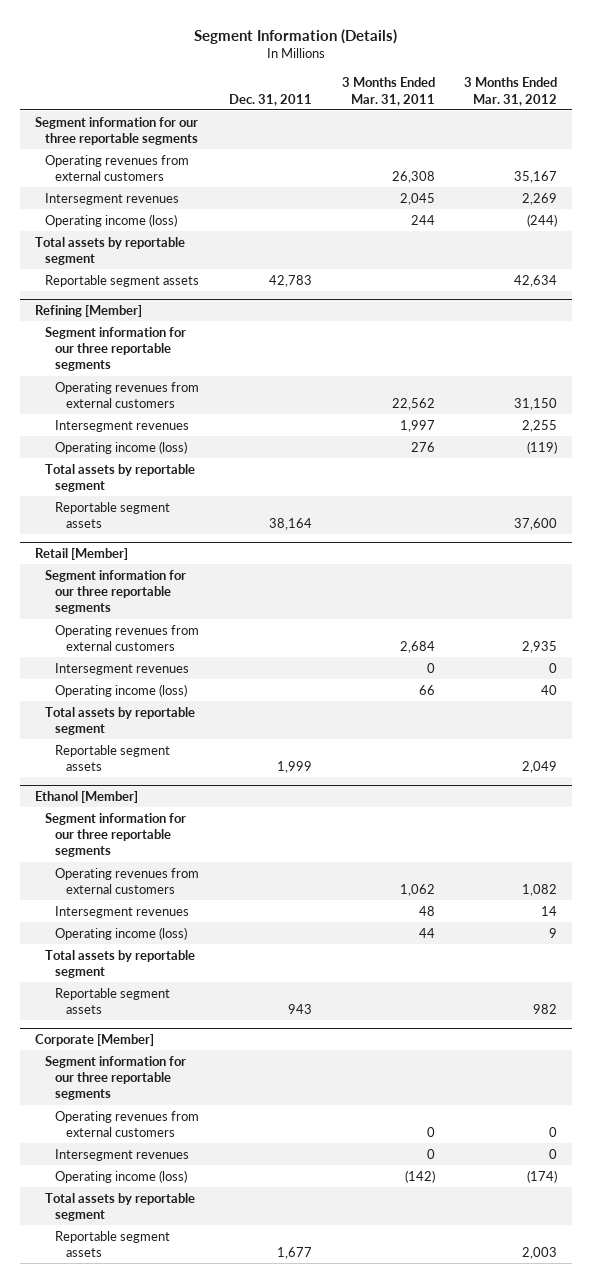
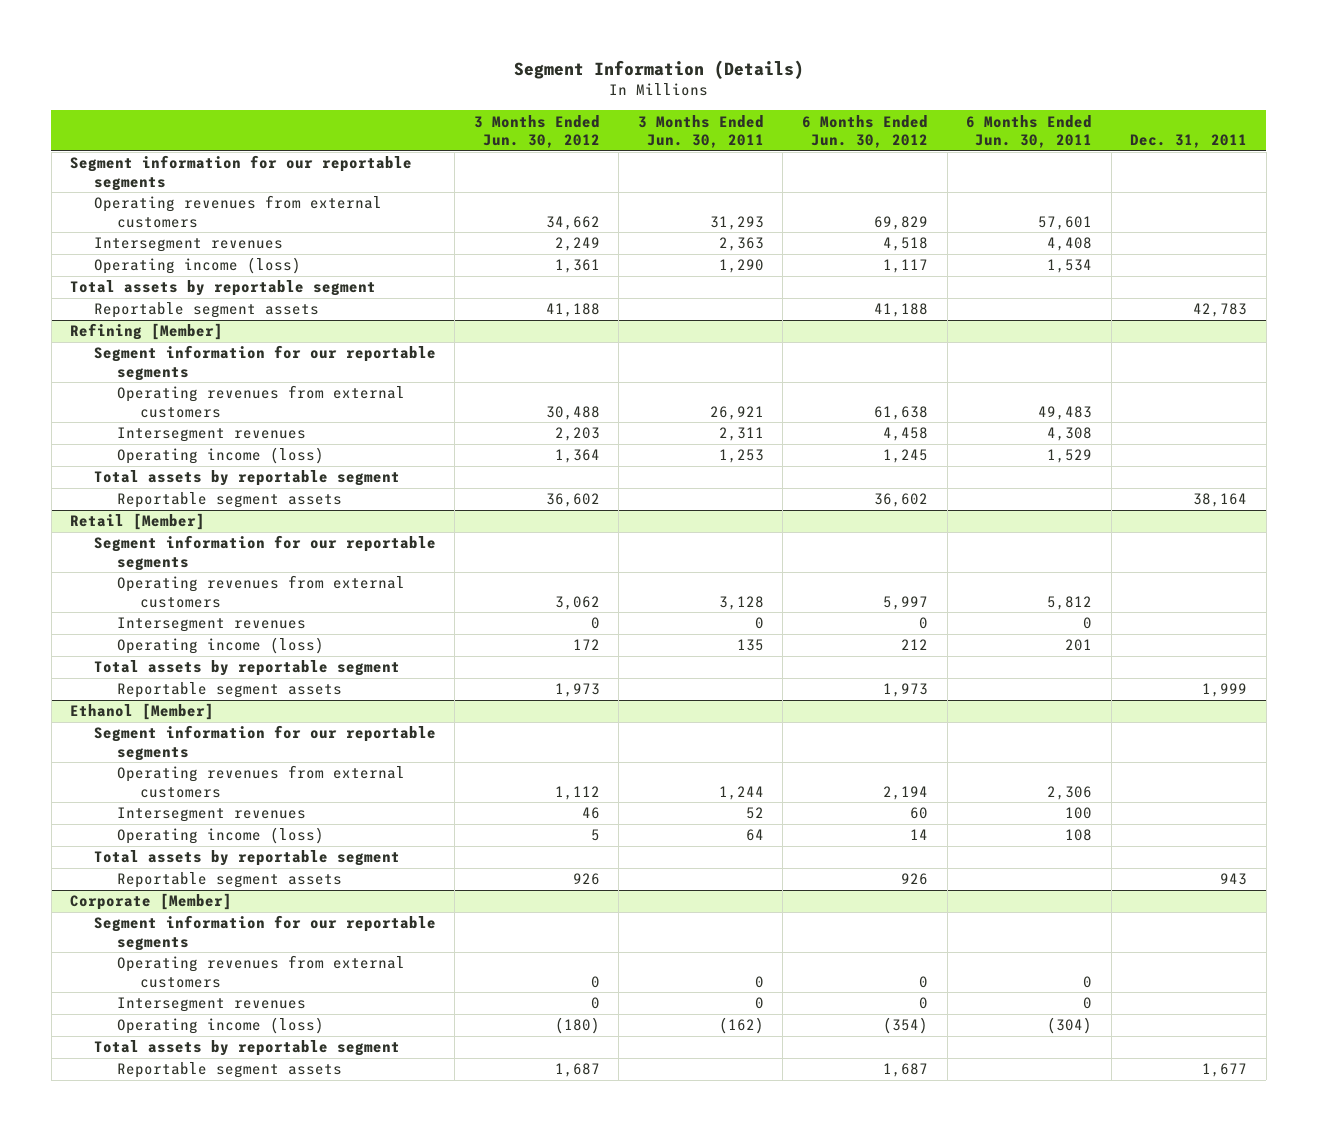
[341,77,435,106] 3 Months Ended Mar. 31, 2011 -> none
[464,77,558,106] 3 Months Ended Mar. 31, 2012 -> none
none -> [473,114,600,149] 3 Months Ended Jun. 30, 2012
none -> [637,114,764,149] 3 Months Ended Jun. 30, 2011
none -> [801,114,928,149] 6 Months Ended Jun. 30, 2012
none -> [966,114,1093,149] 6 Months Ended Jun. 30, 2011
[35,116,199,146] Segment information for our three reportable segments -> [70,155,413,191] Segment information for our reportable segments
[45,326,187,372] Segment information for our three reportable segments -> [93,345,436,381] Segment information for our reportable segments
[45,569,187,615] Segment information for our three reportable segments -> [93,535,436,571] Segment information for our reportable segments
[45,812,187,858] Segment information for our three reportable segments -> [93,725,436,761] Segment information for our reportable segments
[45,1055,187,1101] Segment information for our three reportable segments -> [93,915,436,951] Segment information for our reportable segments

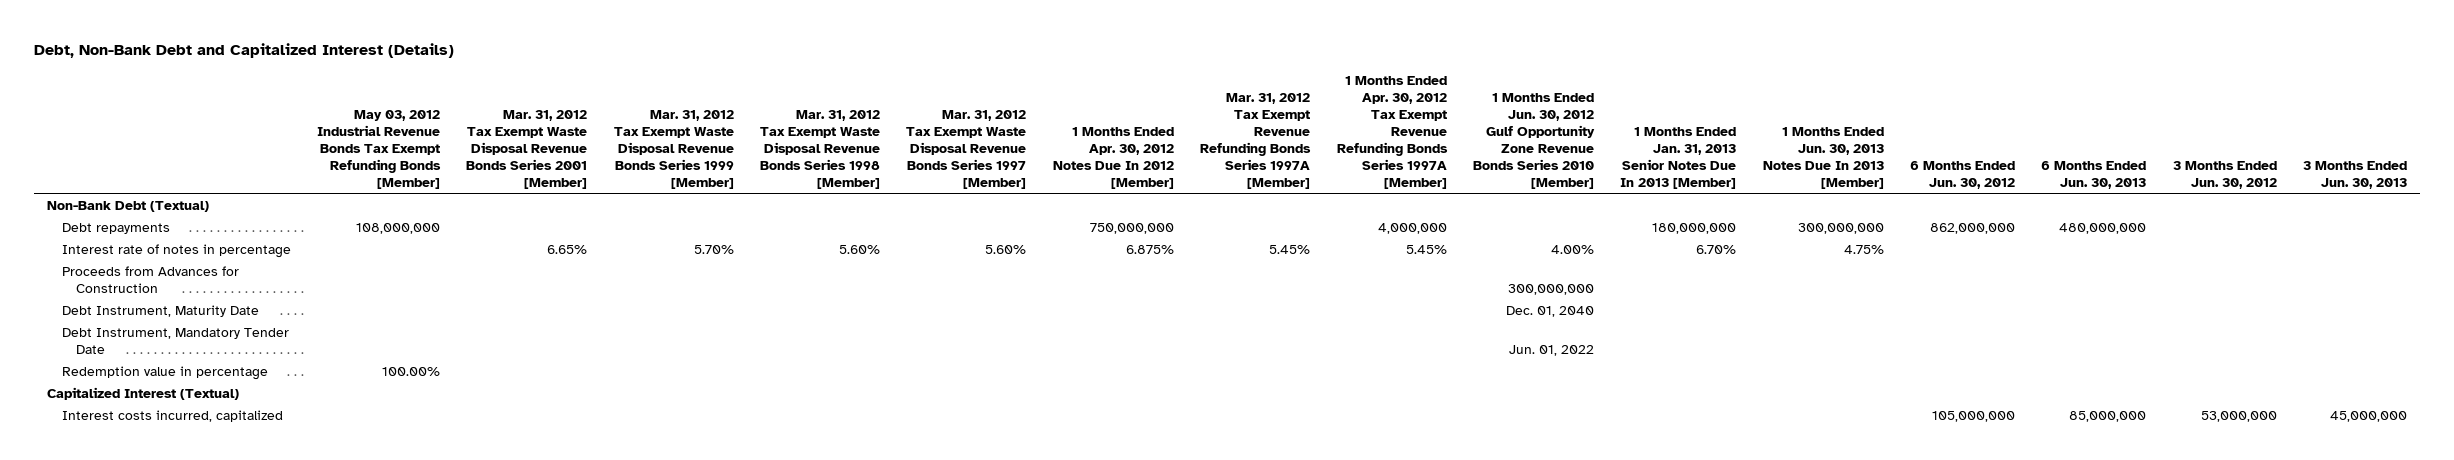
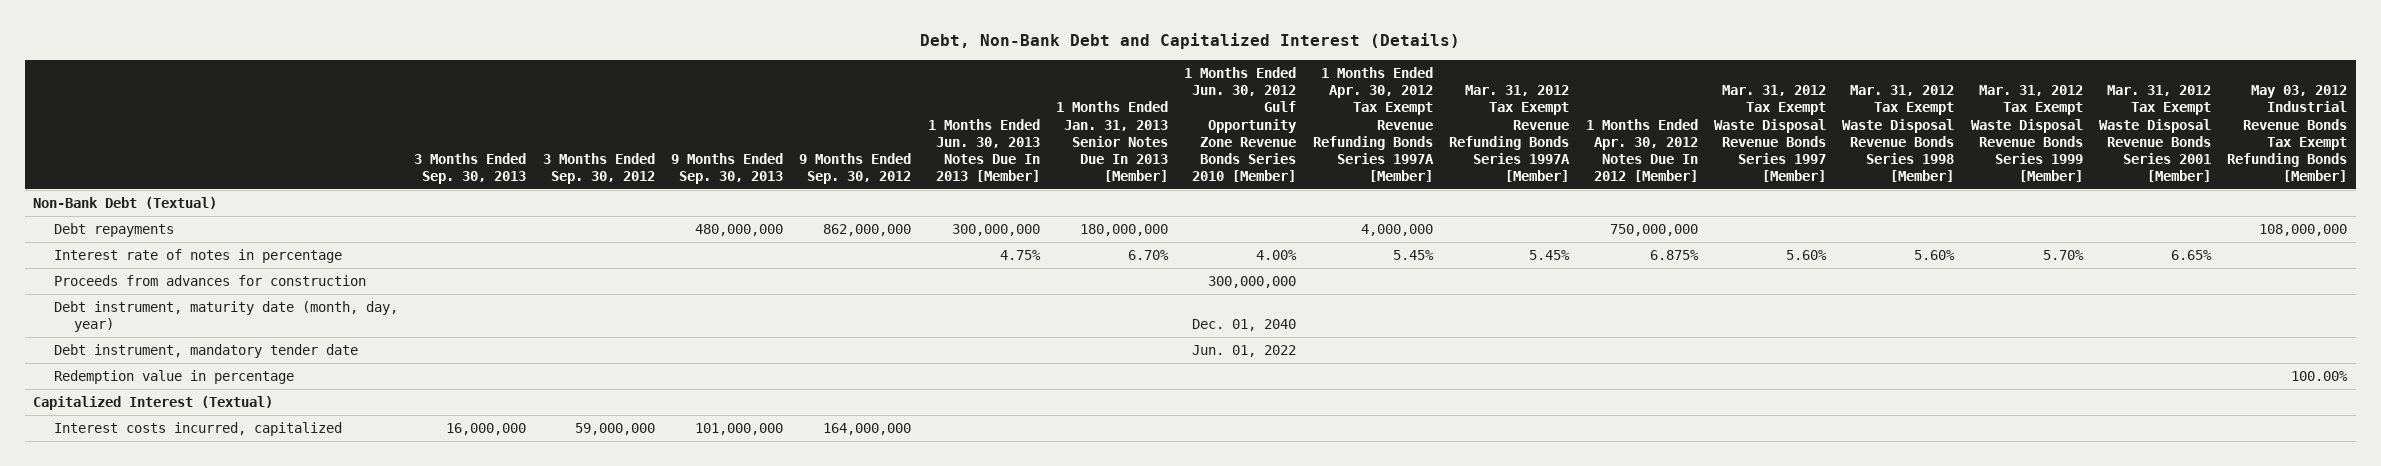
[1910,161,2016,189] 6 Months Ended Jun. 30, 2012 -> none
[2041,161,2147,189] 6 Months Ended Jun. 30, 2013 -> none
[2172,161,2277,189] 3 Months Ended Jun. 30, 2012 -> none
[2303,161,2408,189] 3 Months Ended Jun. 30, 2013 -> none
none -> [414,152,527,184] 3 Months Ended Sep. 30, 2013
none -> [542,152,655,184] 3 Months Ended Sep. 30, 2012
none -> [670,152,783,184] 9 Months Ended Sep. 30, 2013
none -> [799,152,912,184] 9 Months Ended Sep. 30, 2012
[61,265,239,293] Proceeds from Advances for Construction -> [53,275,366,287] Proceeds from advances for construction
[61,304,259,317] Debt Instrument, Maturity Date -> [53,301,398,333] Debt instrument, maturity date (month, day, year)
[61,327,289,354] Debt Instrument, Mandatory Tender Date -> [53,344,358,359] Debt instrument, mandatory tender date

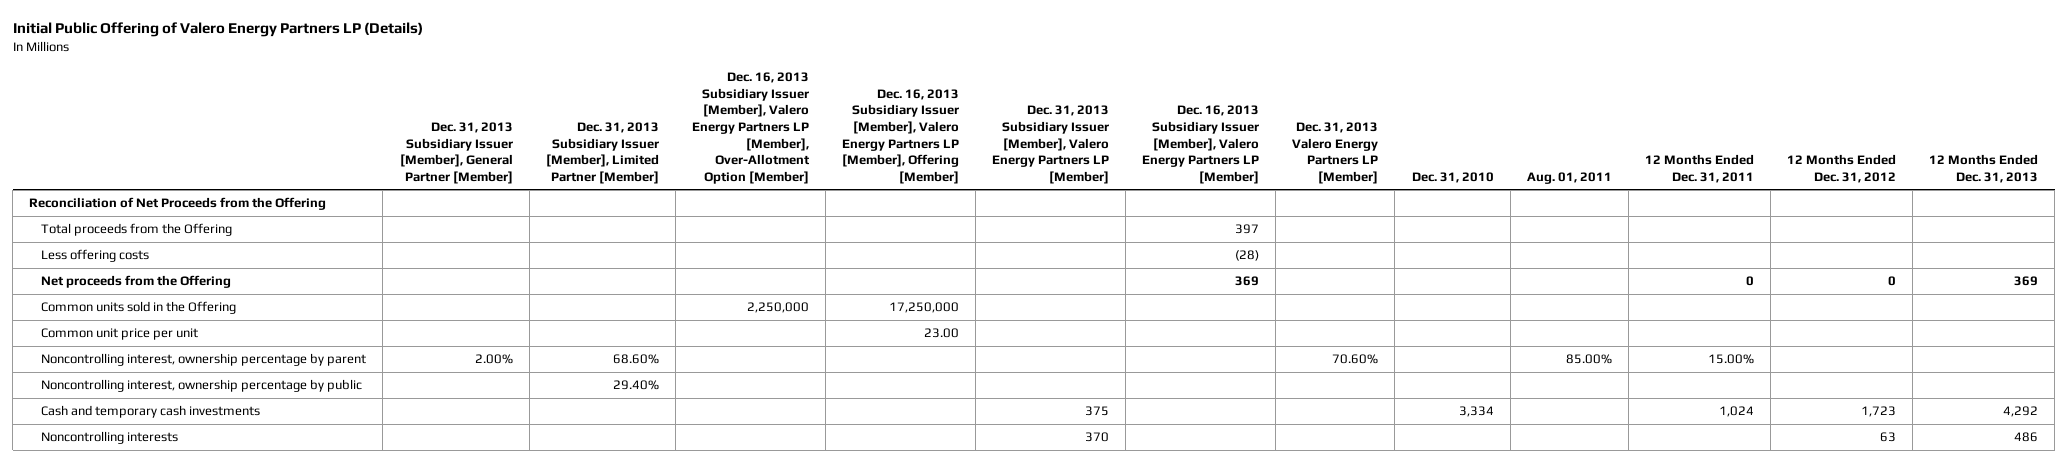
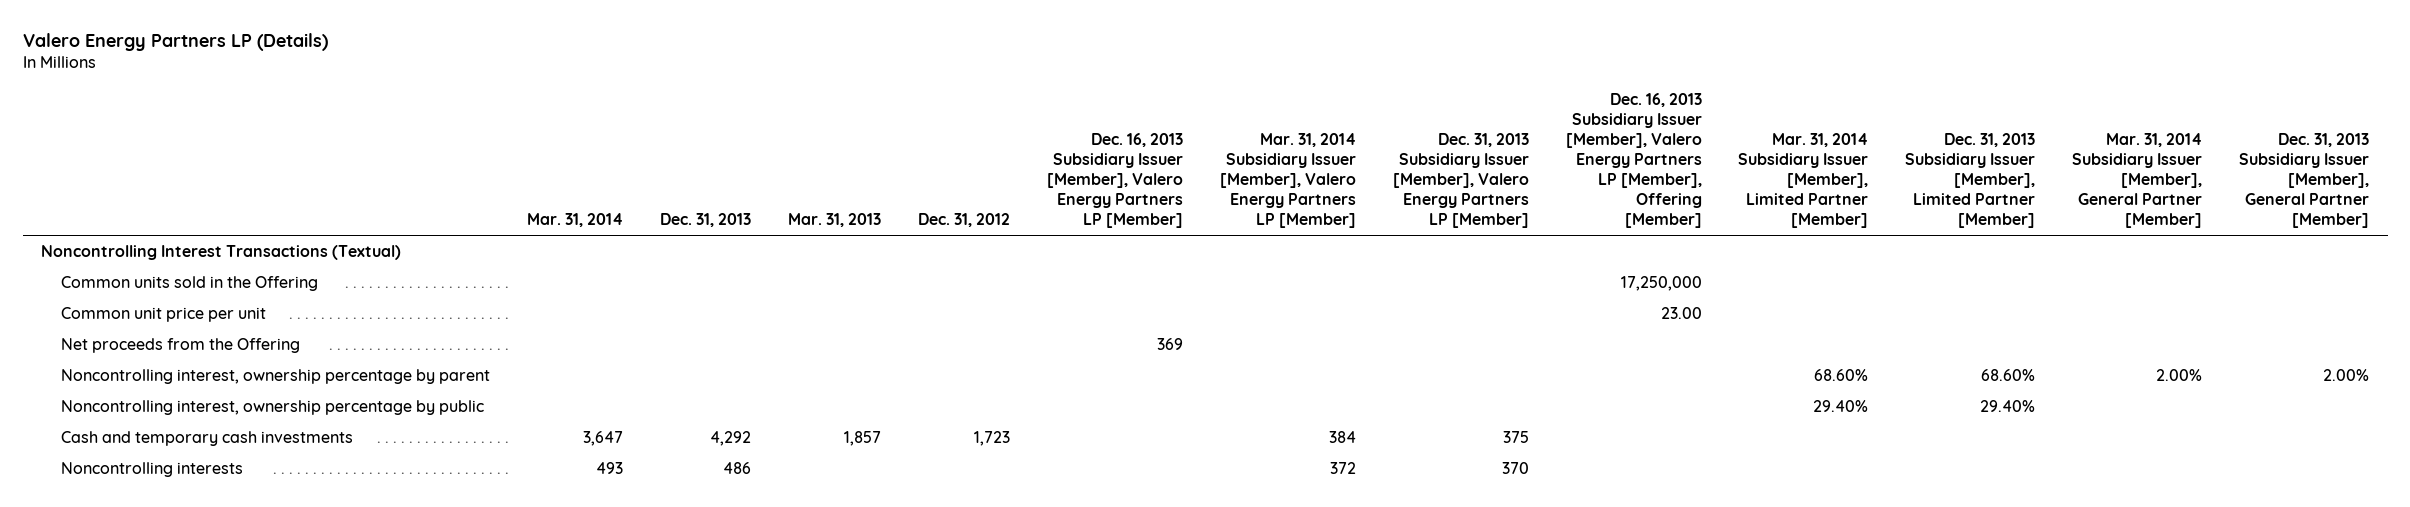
[12,22,423,38] Initial Public Offering of Valero Energy Partners LP (Details) -> [22,33,328,52] Valero Energy Partners LP (Details)
[691,72,810,184] Dec. 16, 2013 Subsidiary Issuer [Member], Valero Energy Partners LP [Member], Over-Allotment Option [Member] -> none
[1292,122,1379,184] Dec. 31, 2013 Valero Energy Partners LP [Member] -> none
[1411,171,1494,183] Dec. 31, 2010 -> none
[1526,171,1612,184] Aug. 01, 2011 -> none
[1644,154,1754,183] 12 Months Ended Dec. 31, 2011 -> none
[1786,154,1896,183] 12 Months Ended Dec. 31, 2012 -> none
[1929,154,2039,183] 12 Months Ended Dec. 31, 2013 -> none
none -> [527,213,624,228] Mar. 31, 2014
none -> [660,213,752,228] Dec. 31, 2013
none -> [788,213,882,228] Mar. 31, 2013
none -> [918,213,1011,228] Dec. 31, 2012
none -> [1219,133,1356,229] Mar. 31, 2014 Subsidiary Issuer [Member], Valero Energy Partners LP [Member]
none -> [1738,133,1869,229] Mar. 31, 2014 Subsidiary Issuer [Member], Limited Partner [Member]
none -> [2072,133,2203,229] Mar. 31, 2014 Subsidiary Issuer [Member], General Partner [Member]
[29,197,327,211] Reconciliation of Net Proceeds from the Offering -> none
[41,223,233,237] Total proceeds from the Offering -> none
[41,249,150,263] Less offering costs -> none
none -> [41,245,402,261] Noncontrolling Interest Transactions (Textual)
[41,275,232,289] Net proceeds from the Offering -> [61,338,301,354] Net proceeds from the Offering

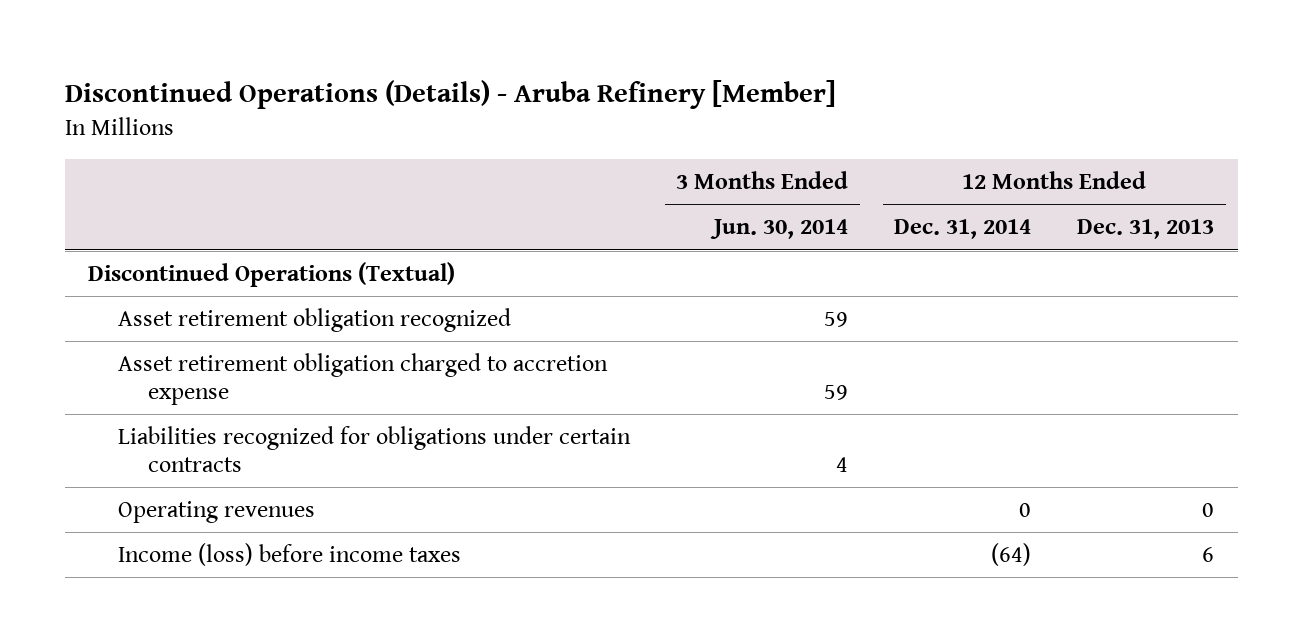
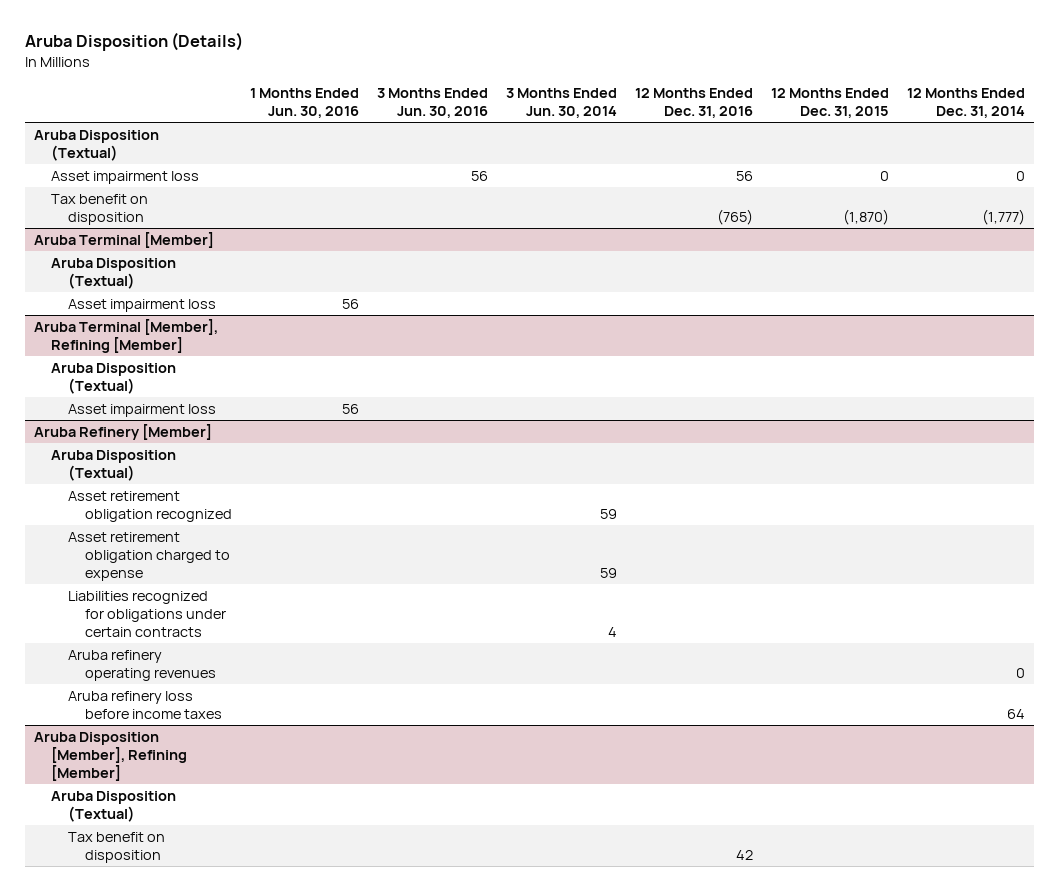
[64,80,836,110] Discontinued Operations (Details) - Aruba Refinery [Member] -> [24,32,243,52] Aruba Disposition (Details)
[1077,219,1215,240] Dec. 31, 2013 -> none
none -> [250,87,360,118] 1 Months Ended Jun. 30, 2016
none -> [377,87,489,118] 3 Months Ended Jun. 30, 2016
none -> [635,87,754,118] 12 Months Ended Dec. 31, 2016
none -> [771,87,890,118] 12 Months Ended Dec. 31, 2015
[118,308,512,333] Asset retirement obligation recognized -> none
[118,353,609,406] Asset retirement obligation charged to accretion expense -> none
[118,426,632,473] Liabilities recognized for obligations under certain contracts -> none
[118,501,316,524] Operating revenues -> none
[118,543,462,567] Income (loss) before income taxes -> none
[87,262,455,288] Discontinued Operations (Textual) -> [33,129,159,162] Aruba Disposition (Textual)
none -> [50,170,199,184] Asset impairment loss
none -> [50,193,148,226] Tax benefit on disposition
none -> [33,231,214,248] Aruba Terminal [Member]
none -> [50,257,176,290] Aruba Disposition (Textual)
none -> [68,298,217,312] Asset impairment loss
none -> [33,318,218,354] Aruba Terminal [Member], Refining [Member]
none -> [50,362,176,395] Aruba Disposition (Textual)
none -> [68,403,217,417] Asset impairment loss
none -> [33,423,212,440] Aruba Refinery [Member]
none -> [50,449,176,482] Aruba Disposition (Textual)
none -> [68,490,233,523] Asset retirement obligation recognized
none -> [68,531,231,582] Asset retirement obligation charged to expense
none -> [68,590,227,638] Liabilities recognized for obligations under certain contracts
none -> [68,649,217,682] Aruba refinery operating revenues
none -> [68,690,223,720] Aruba refinery loss before income taxes
none -> [33,731,187,782] Aruba Disposition [Member], Refining [Member]
none -> [50,790,176,823] Aruba Disposition (Textual)
none -> [68,831,166,864] Tax benefit on disposition

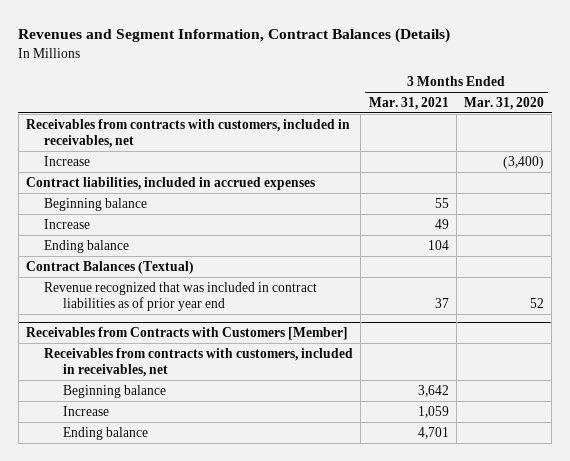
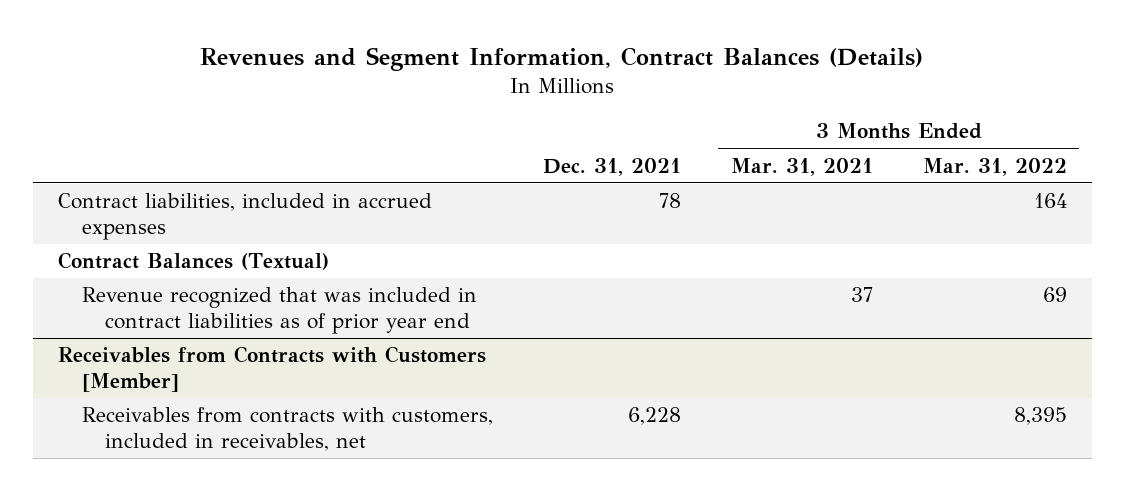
[463,96,544,110] Mar. 31, 2020 -> none
none -> [542,157,681,176] Dec. 31, 2021
none -> [922,157,1067,176] Mar. 31, 2022
[26,118,351,149] Receivables from contracts with customers, included in receivables, net -> none
[44,155,91,166] Increase -> none
[44,197,148,211] Beginning balance -> none
[44,218,91,229] Increase -> none
[44,239,130,253] Ending balance -> none
[62,384,166,398] Beginning balance -> none
[62,405,109,416] Increase -> none
[62,426,148,440] Ending balance -> none

